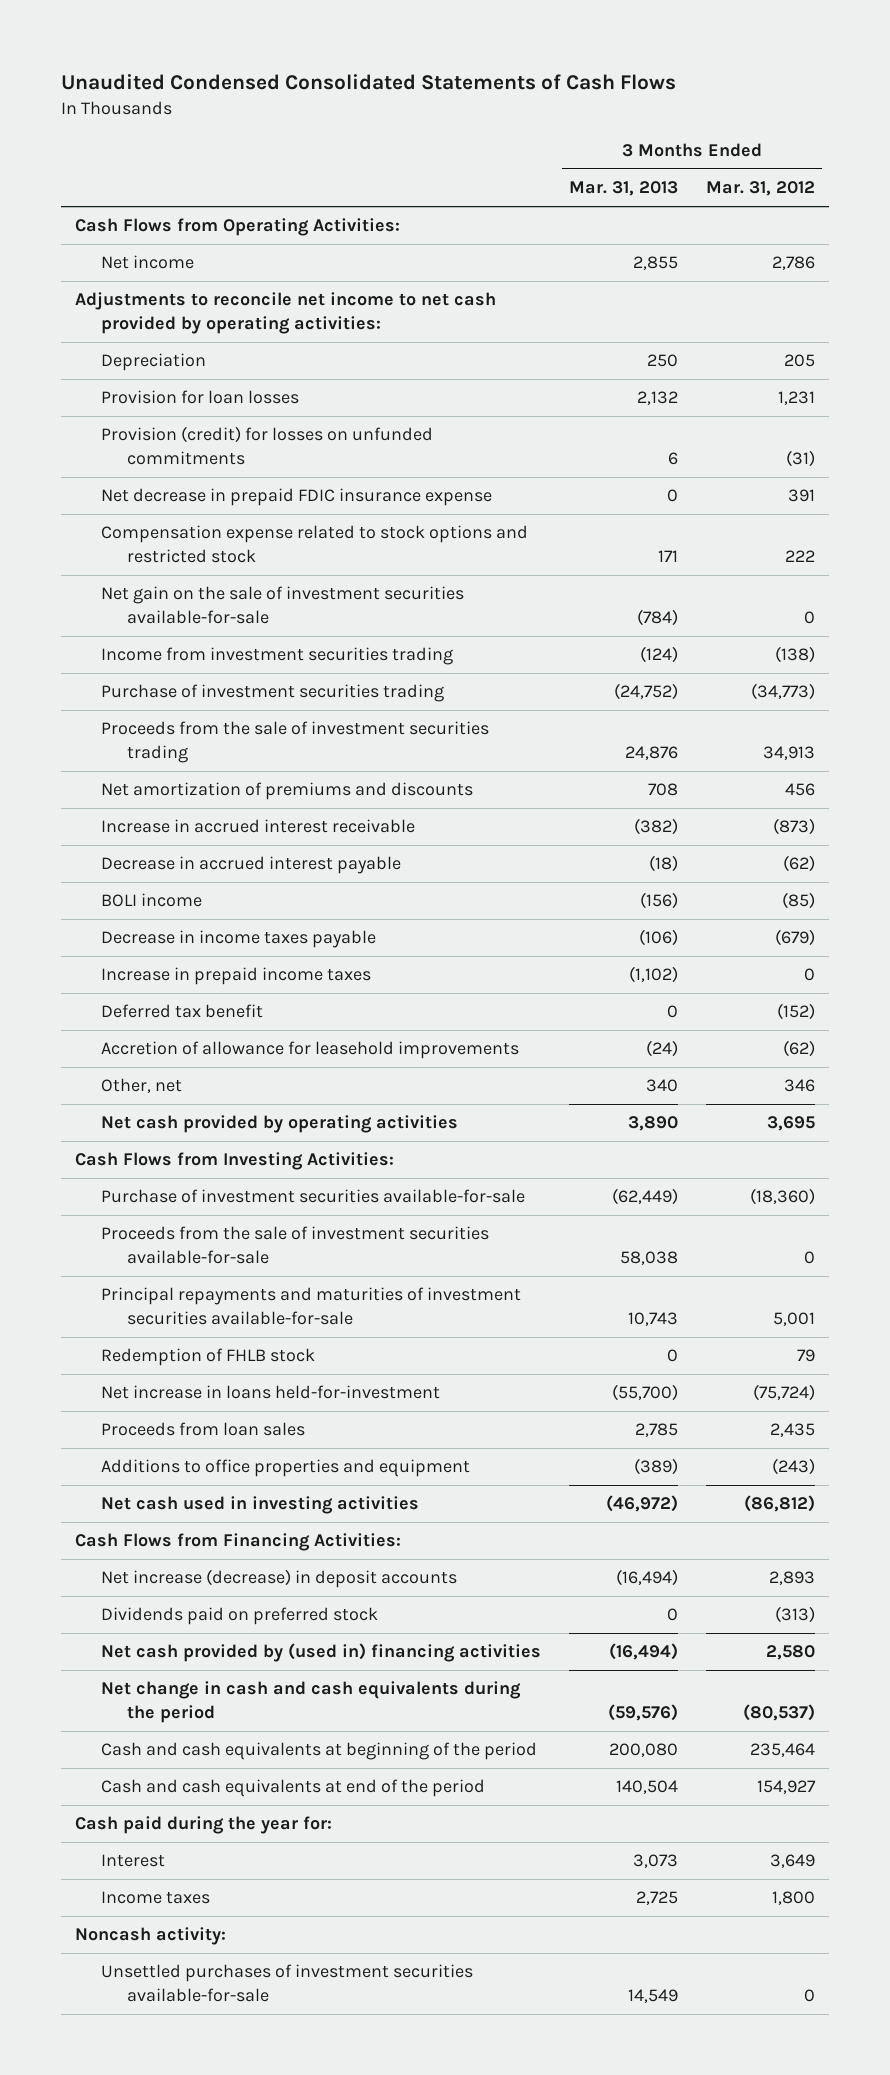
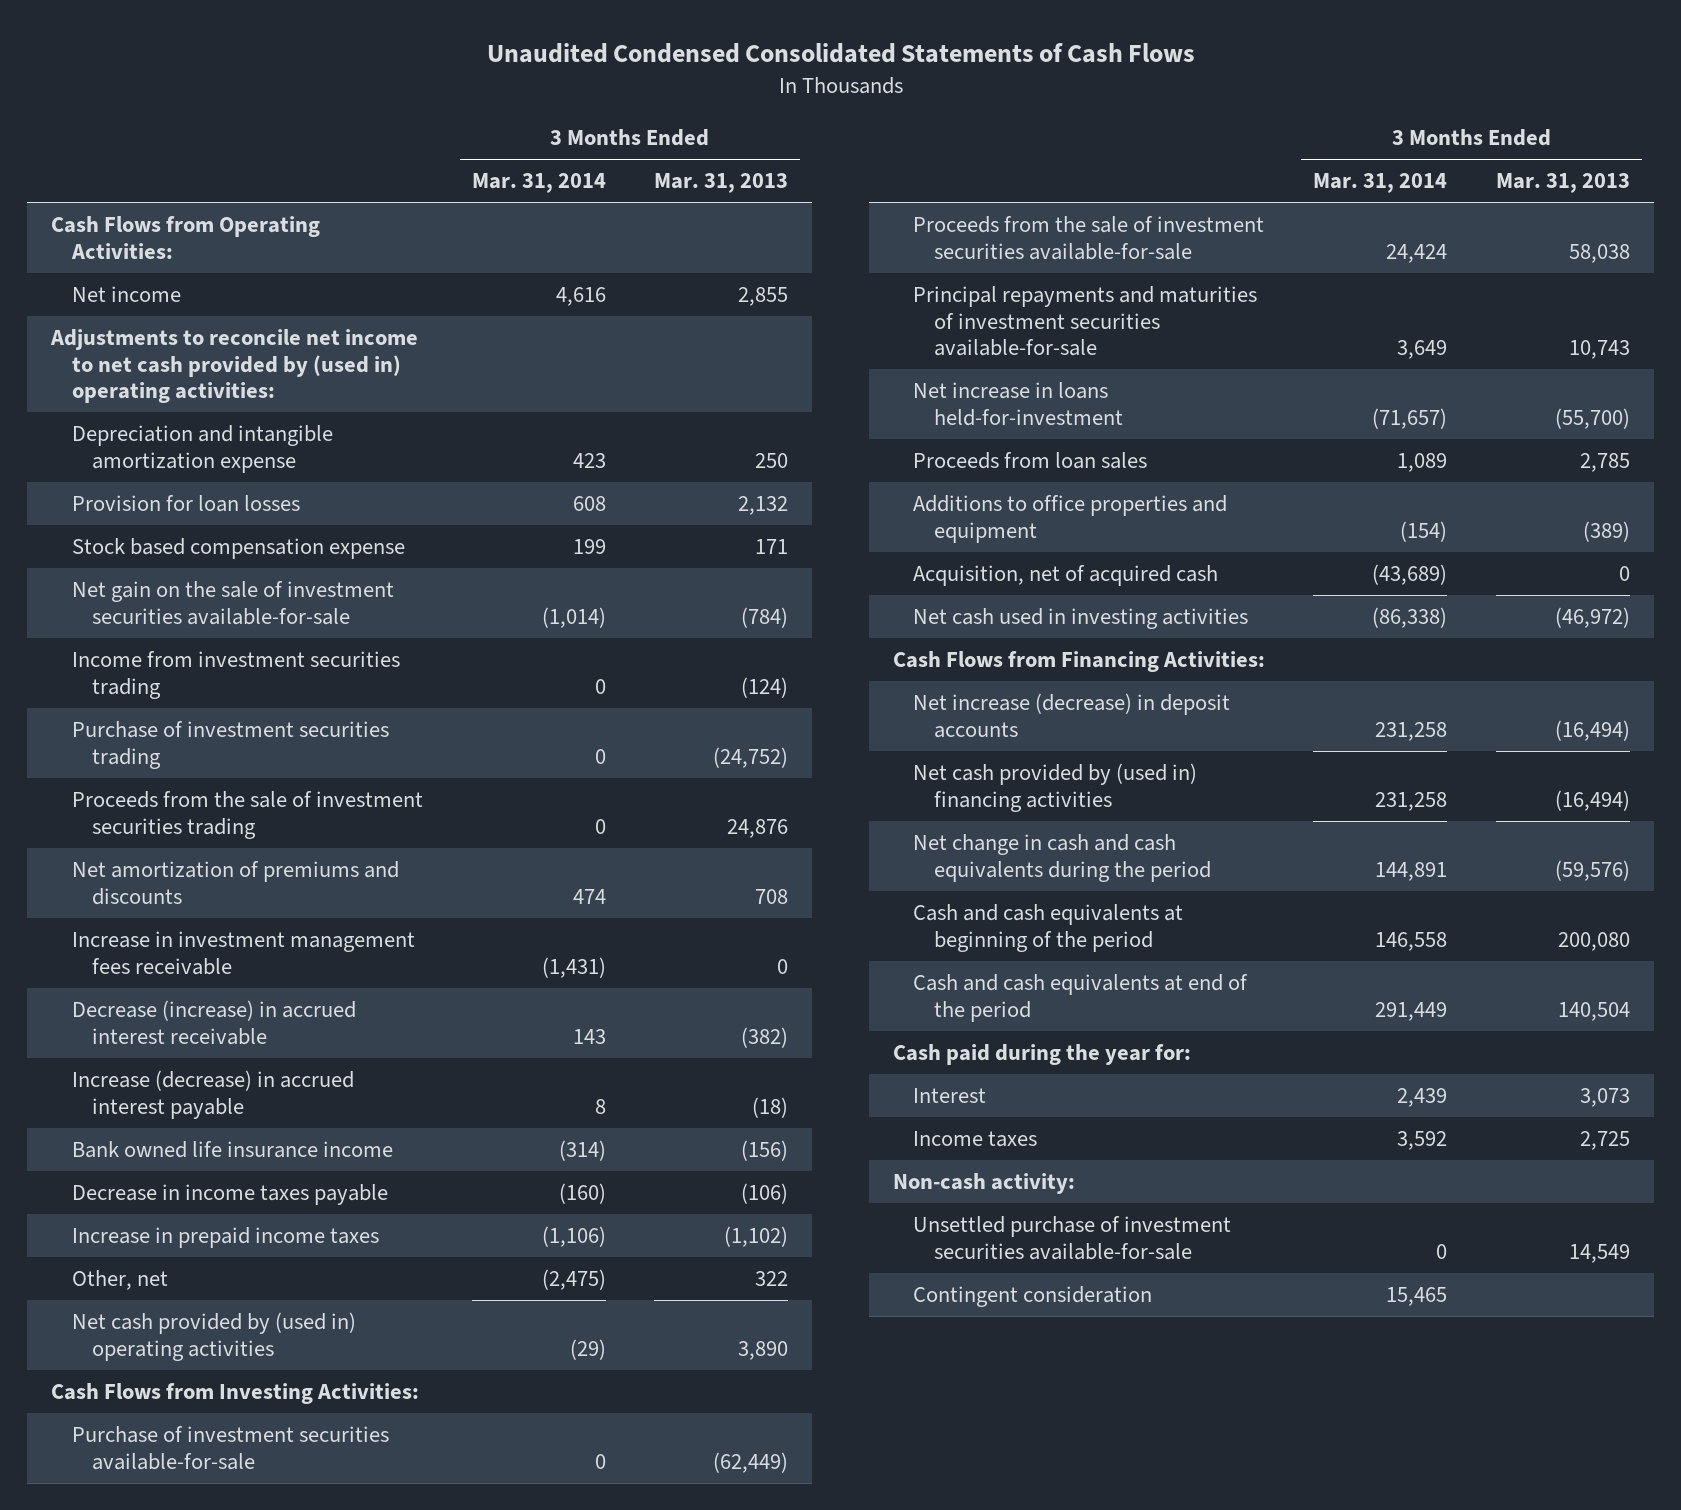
[705,181,815,197] Mar. 31, 2012 -> none
none -> [471,173,606,194] Mar. 31, 2014
[75,292,497,334] Adjustments to reconcile net income to net cash provided by operating activities: -> [50,329,419,404] Adjustments to reconcile net income to net cash provided by (used in) operating activities:
[101,353,207,372] Depreciation -> [71,425,333,473] Depreciation and intangible amortization expense
[101,426,434,465] Provision (credit) for losses on unfunded commitments -> none
[101,488,493,507] Net decrease in prepaid FDIC insurance expense -> none
[101,525,529,563] Compensation expense related to stock options and restricted stock -> [71,538,405,560] Stock based compensation expense
none -> [71,931,415,975] Increase in investment management fees receivable
[101,819,416,834] Increase in accrued interest receivable -> [71,1000,356,1045] Decrease (increase) in accrued interest receivable
[101,856,402,875] Decrease in accrued interest payable -> [71,1070,354,1119] Increase (decrease) in accrued interest payable
[101,893,203,908] BOLI income -> [71,1141,393,1159] Bank owned life insurance income
[101,1004,264,1019] Deferred tax benefit -> none
[101,1041,520,1060] Accretion of allowance for leasehold improvements -> none
[646,1079,679,1093] 340 -> [754,1271,788,1287] 322
[101,1115,459,1134] Net cash provided by operating activities -> [71,1312,356,1361] Net cash provided by (used in) operating activities
[101,1348,316,1367] Redemption of FHLB stock -> none
none -> [913,565,1219,587] Acquisition, net of acquired cash
[101,1607,379,1626] Dividends paid on preferred stock -> none
[75,1927,227,1946] Noncash activity: -> [893,1173,1076,1195] Non-cash activity:
[101,1964,474,2002] Unsettled purchases of investment securities available-for-sale -> [913,1216,1232,1260] Unsettled purchase of investment securities available-for-sale
none -> [913,1286,1153,1308] Contingent consideration

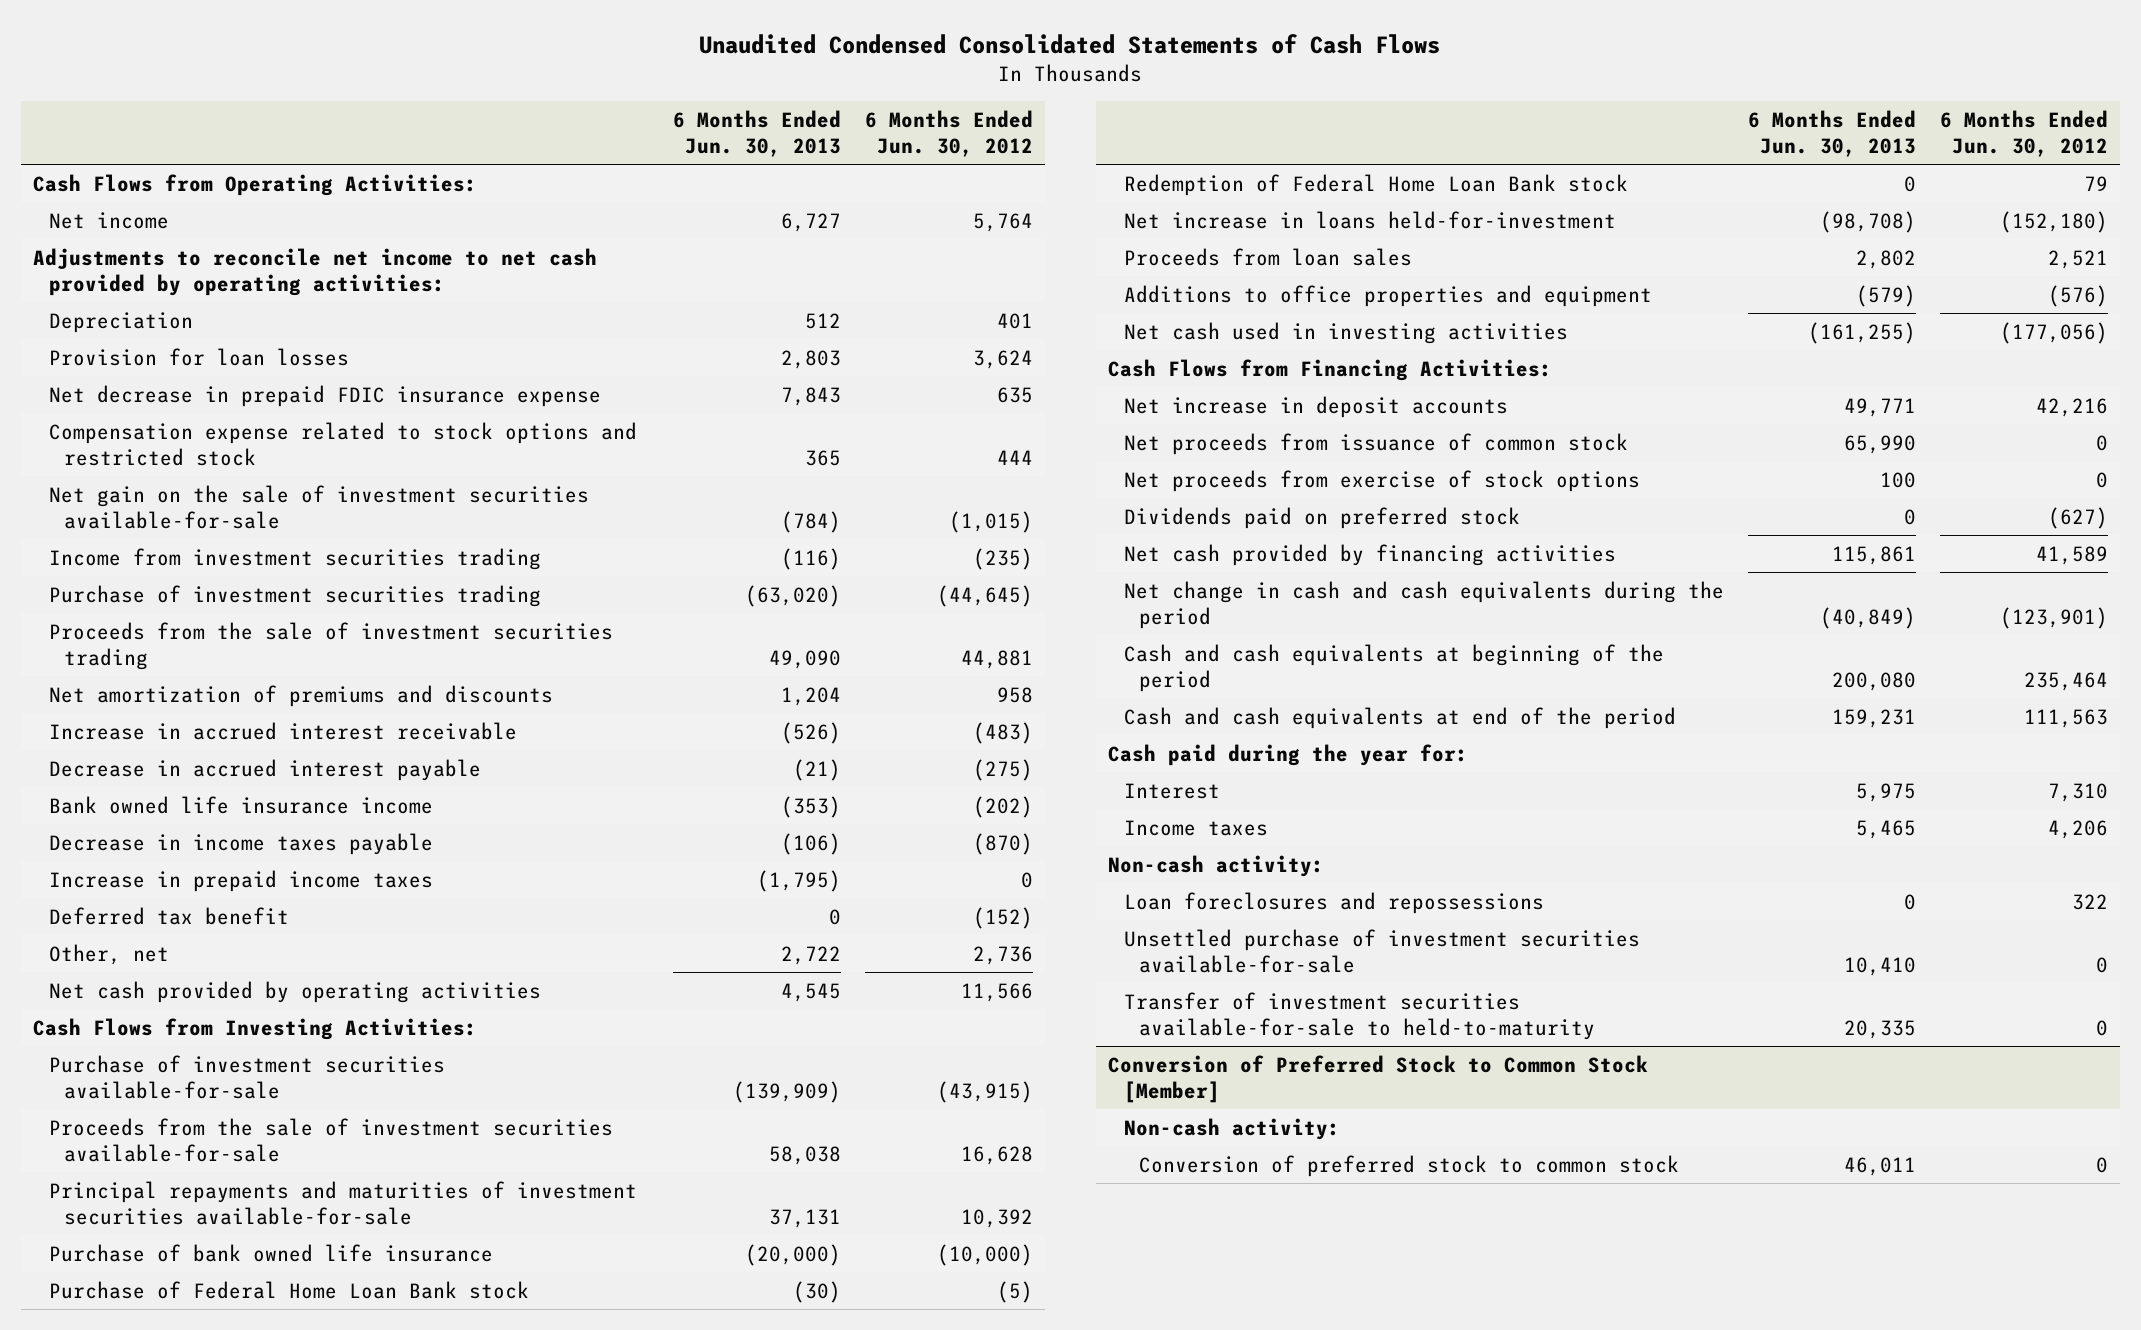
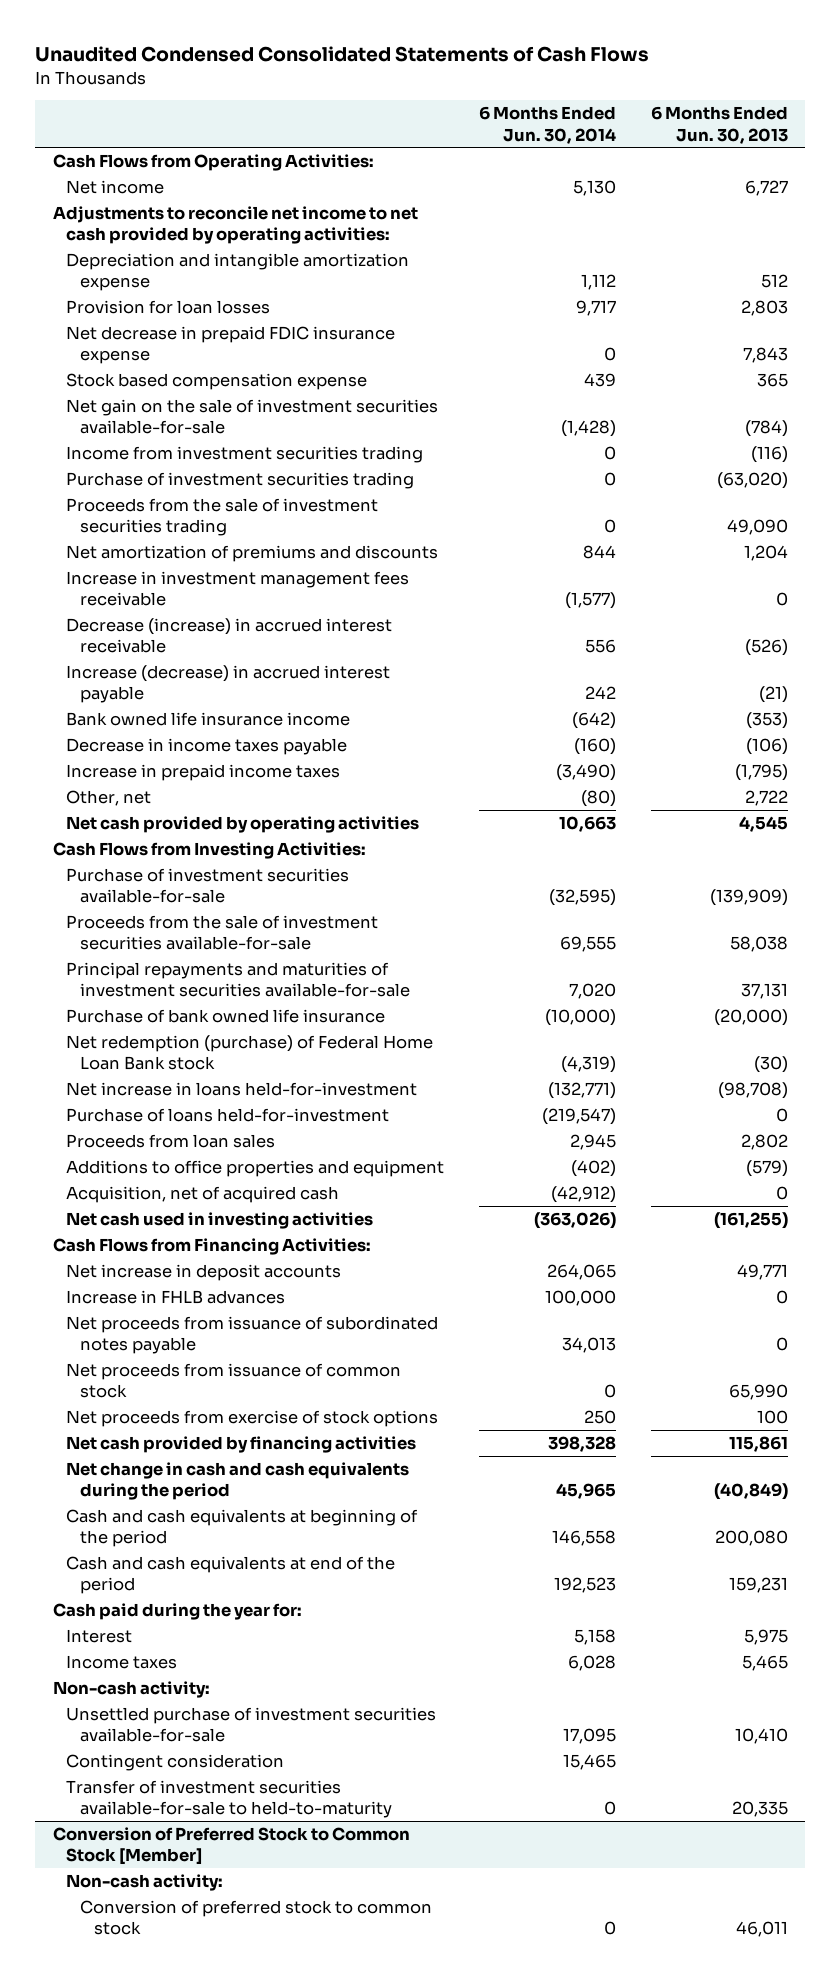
[864,109,1033,157] 6 Months Ended Jun. 30, 2012 -> none
none -> [479,106,617,144] 6 Months Ended Jun. 30, 2014
[48,311,193,333] Depreciation -> [66,252,410,292] Depreciation and intangible amortization expense
[48,421,637,466] Compensation expense related to stock options and restricted stock -> [66,372,368,390] Stock based compensation expense
none -> [66,570,410,607] Increase in investment management fees receivable
[48,721,517,740] Increase in accrued interest receivable -> [66,617,393,654] Decrease (increase) in accrued interest receivable
[48,758,481,781] Decrease in accrued interest payable -> [66,664,391,704] Increase (decrease) in accrued interest payable
[48,906,289,925] Deferred tax benefit -> none
[1123,173,1628,196] Redemption of Federal Home Loan Bank stock -> none
[48,1280,529,1299] Purchase of Federal Home Loan Bank stock -> [66,1034,434,1071] Net redemption (purchase) of Federal Home Loan Bank stock
none -> [66,1107,390,1122] Purchase of loans held-for-investment
none -> [66,1185,340,1203] Acquisition, net of acquired cash
none -> [66,1289,286,1304] Increase in FHLB advances
none -> [66,1315,439,1355] Net proceeds from issuance of subordinated notes payable
[1123,506,1520,529] Dividends paid on preferred stock -> none
[1123,891,1544,914] Loan foreclosures and repossessions -> none
none -> [66,1753,285,1771] Contingent consideration

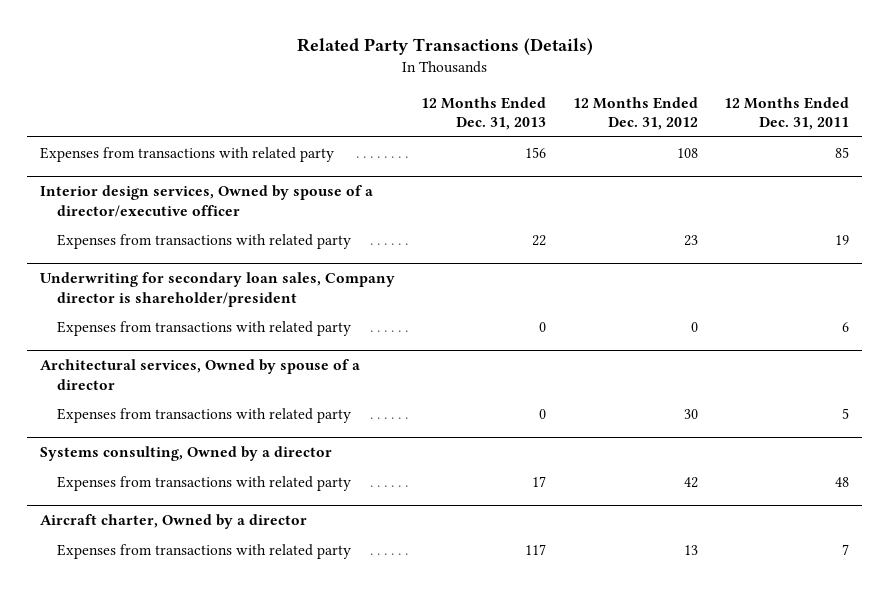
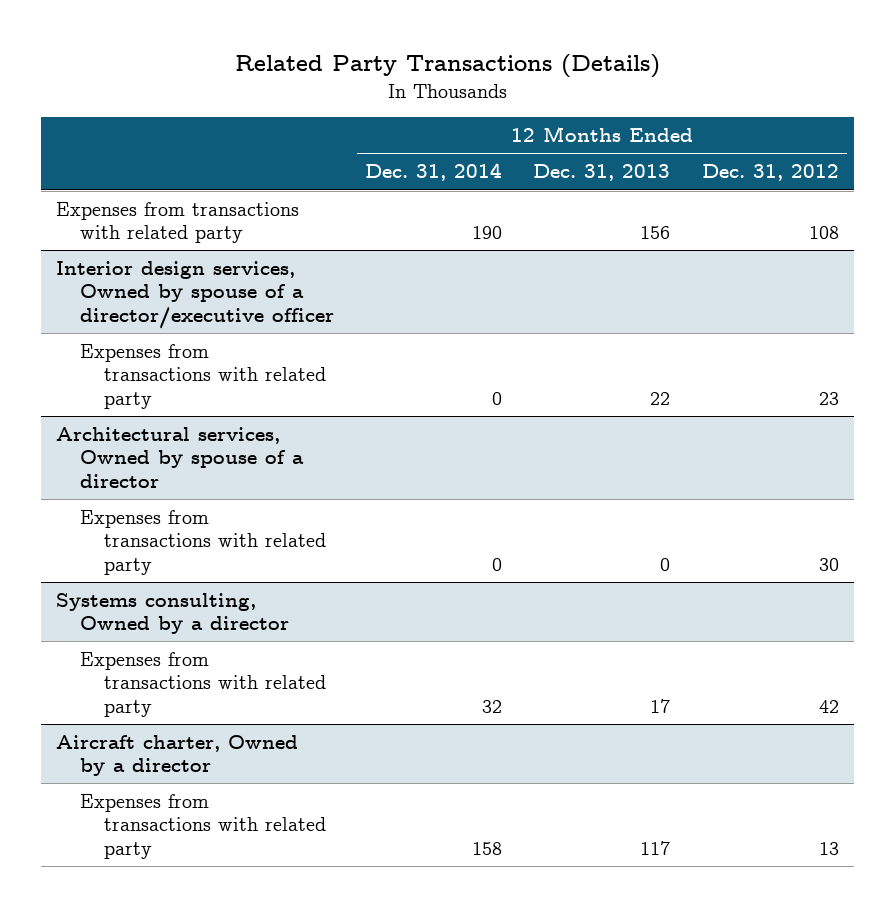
[723,96,849,131] 12 Months Ended Dec. 31, 2011 -> none
none -> [365,163,503,182] Dec. 31, 2014
[40,272,396,307] Underwriting for secondary loan sales, Company director is shareholder/president -> none
[57,320,352,336] Expenses from transactions with related party -> none

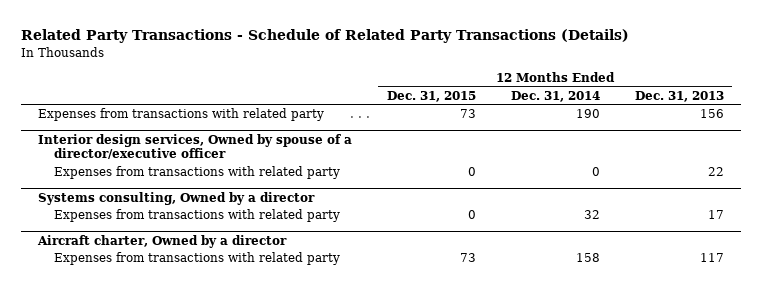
[234,54,660,79] Related Party Transactions (Details) -> [21,29,630,44] Related Party Transactions - Schedule of Related Party Transactions (Details)
[701,164,839,182] Dec. 31, 2012 -> none
none -> [387,90,477,102] Dec. 31, 2015
[56,426,304,488] Architectural services, Owned by spouse of a director -> none
[79,509,326,575] Expenses from transactions with related party -> none

